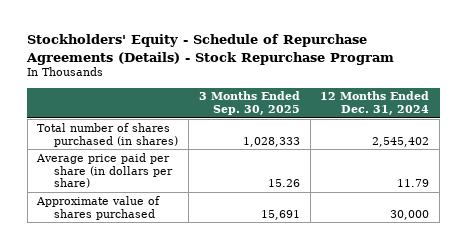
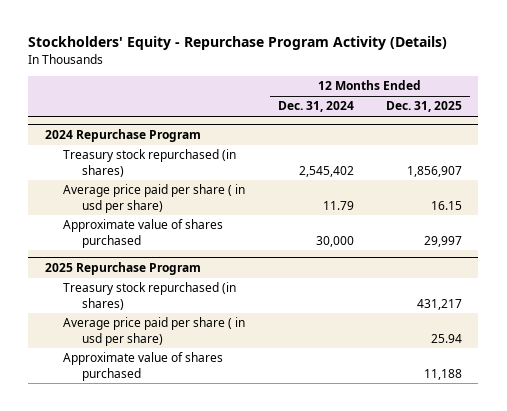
[26,34,395,65] Stockholders' Equity - Schedule of Repurchase Agreements (Details) - Stock Repurchase Program -> [28,36,448,51] Stockholders' Equity - Repurchase Program Activity (Details)
[198,91,300,116] 3 Months Ended Sep. 30, 2025 -> none
none -> [386,101,463,113] Dec. 31, 2025
none -> [44,129,201,143] 2024 Repurchase Program
[37,122,179,147] Total number of shares purchased (in shares) -> [63,149,237,177] Treasury stock repurchased (in shares)
[36,152,174,189] Average price paid per share (in dollars per share) -> [63,184,246,213] Average price paid per share ( in usd per share)
none -> [44,262,201,276] 2025 Repurchase Program
none -> [63,282,237,310] Treasury stock repurchased (in shares)
none -> [63,317,246,346] Average price paid per share ( in usd per share)
none -> [63,352,224,381] Approximate value of shares purchased

